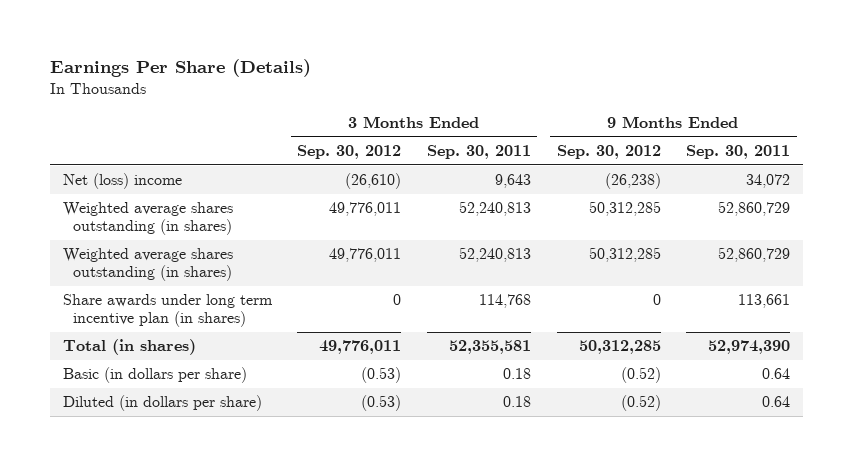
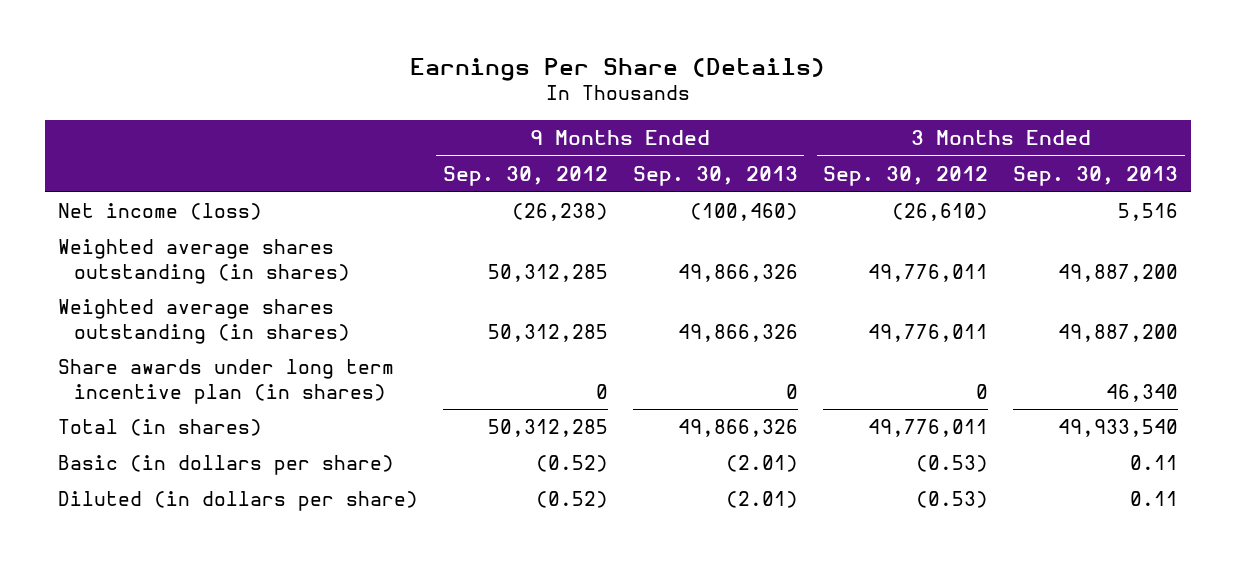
[426,145,531,160] Sep. 30, 2011 -> none
[686,145,791,160] Sep. 30, 2011 -> none
none -> [632,165,798,186] Sep. 30, 2013
none -> [1013,165,1179,186] Sep. 30, 2013
[62,173,182,190] Net (loss) income -> [57,203,262,221] Net income (loss)

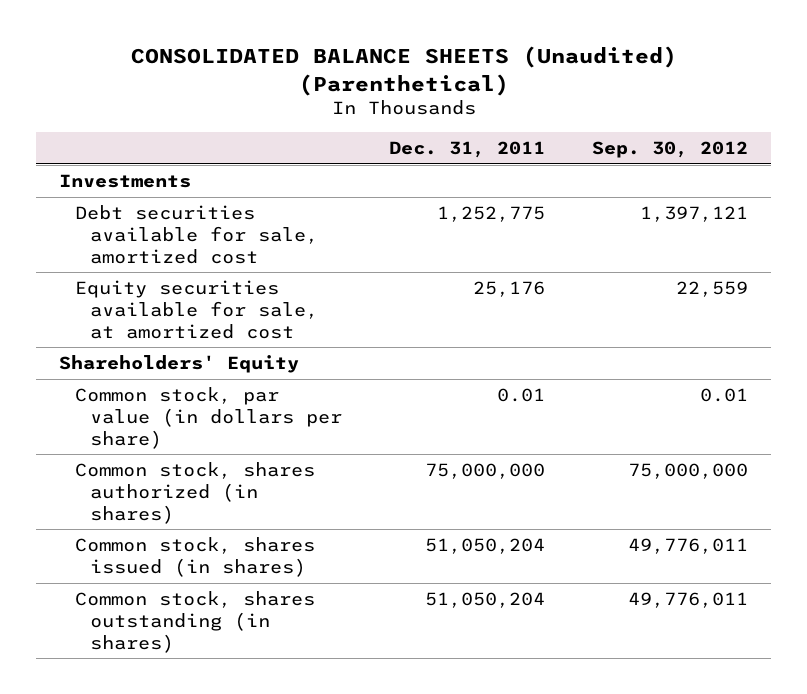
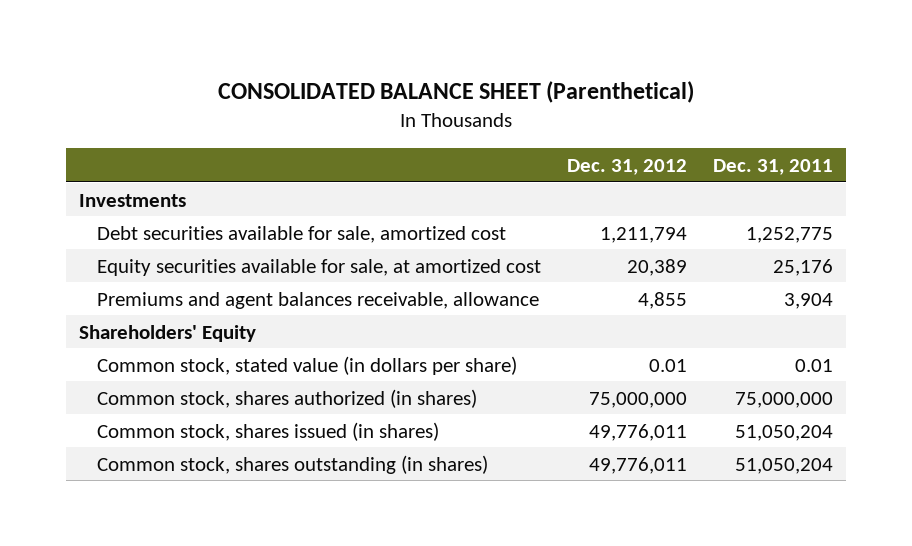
[130,46,677,96] CONSOLIDATED BALANCE SHEETS (Unaudited) (Parenthetical) -> [217,80,694,103] CONSOLIDATED BALANCE SHEET (Parenthetical)
[591,140,748,158] Sep. 30, 2012 -> none
none -> [567,158,688,175] Dec. 31, 2012
none -> [97,291,540,309] Premiums and agent balances receivable, allowance
[74,387,342,449] Common stock, par value (in dollars per share) -> [97,355,518,375] Common stock, stated value (in dollars per share)

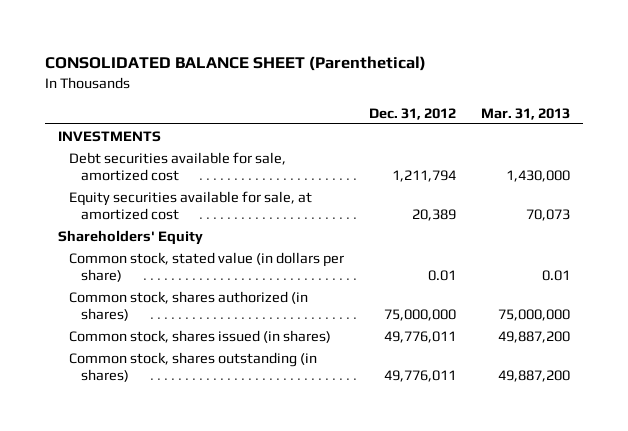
[712,158,833,175] Dec. 31, 2011 -> none
none -> [481,107,571,120] Mar. 31, 2013
[78,193,186,207] Investments -> [57,130,161,142] INVESTMENTS
[97,291,540,309] Premiums and agent balances receivable, allowance -> none

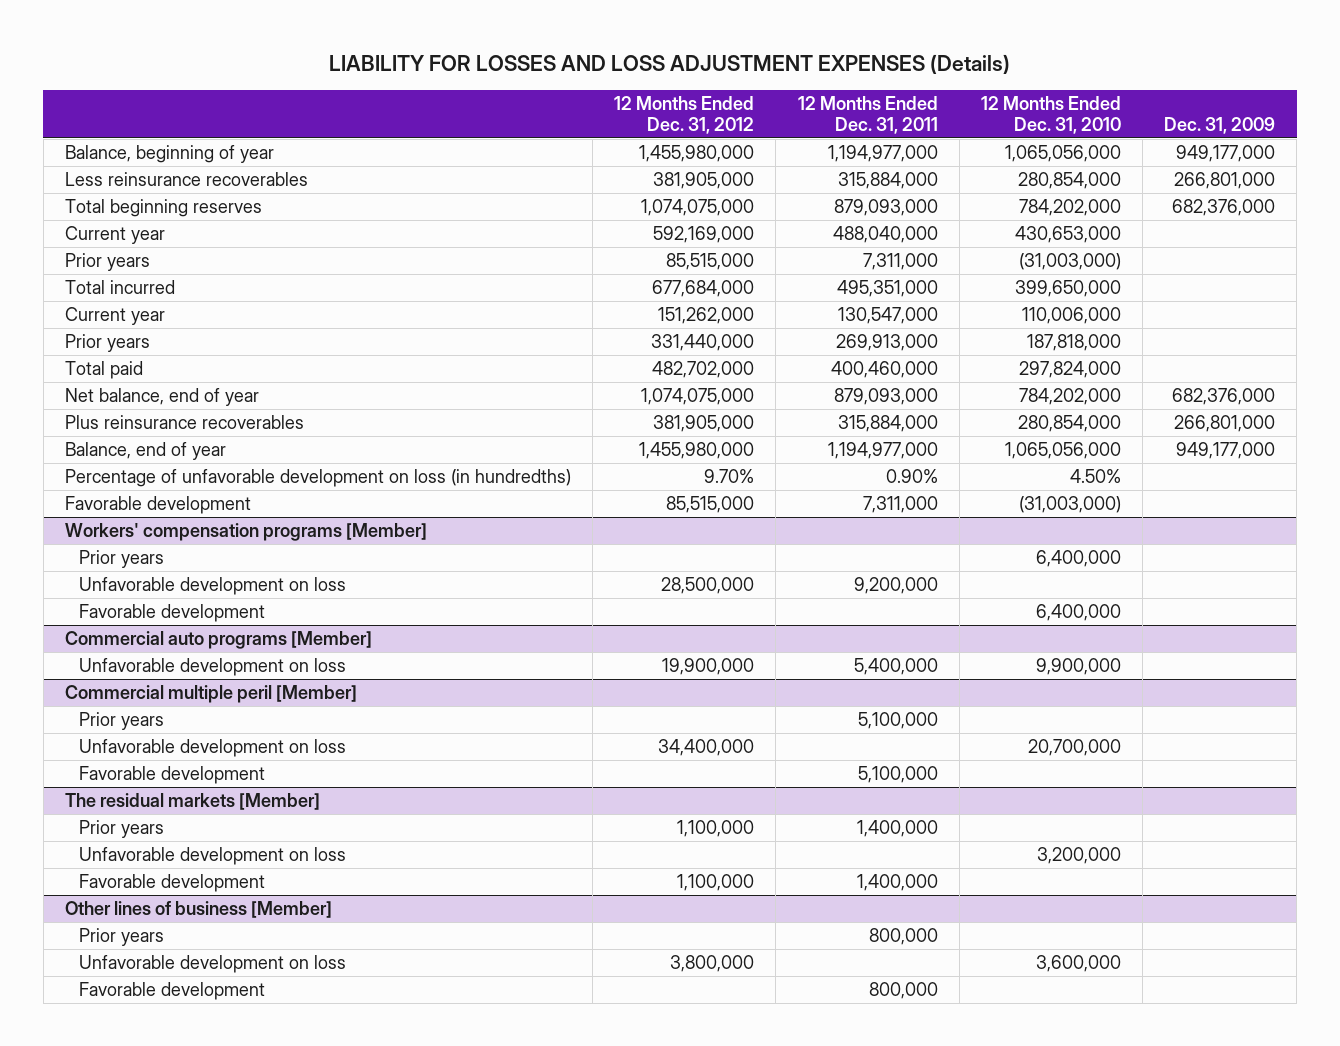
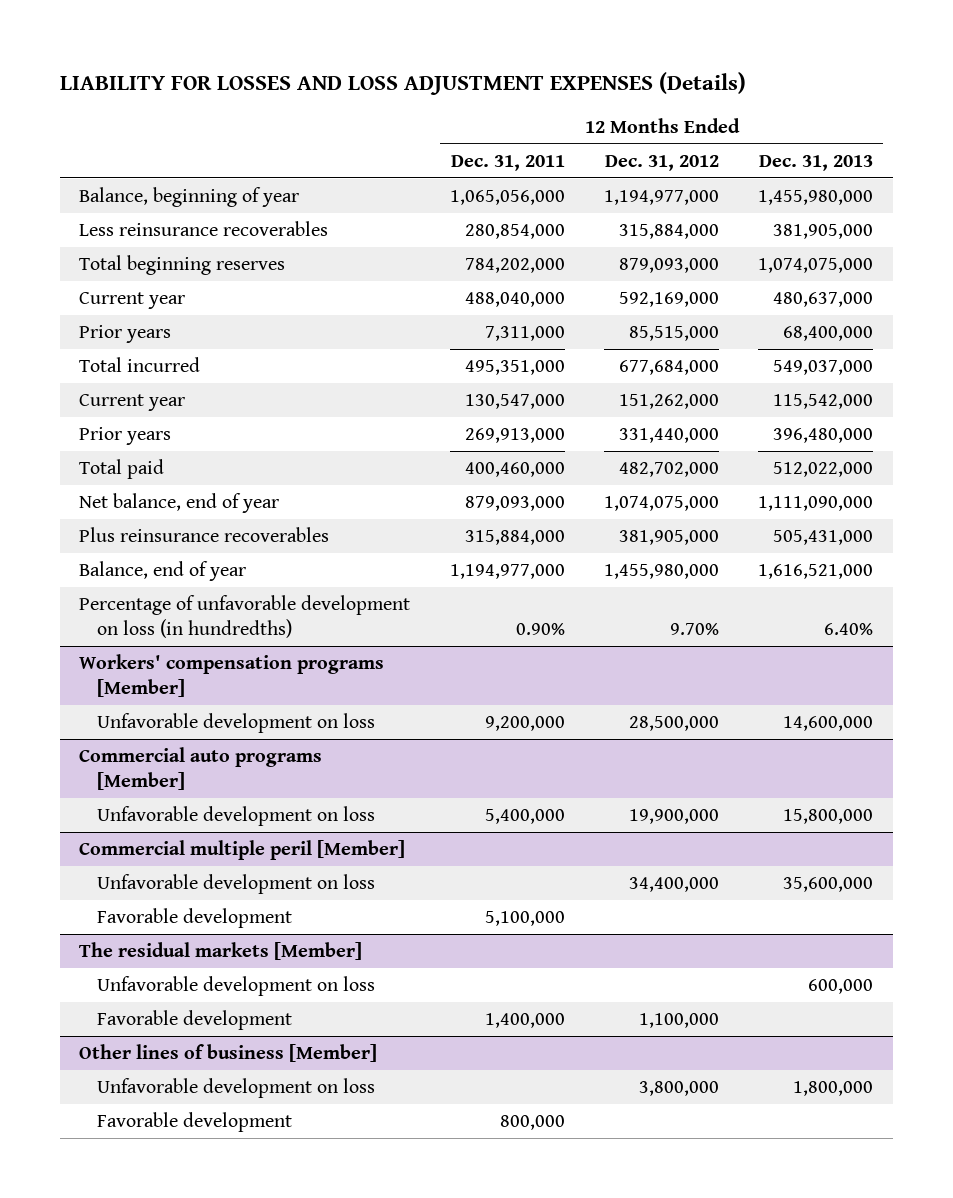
[980,95,1121,134] 12 Months Ended Dec. 31, 2010 -> none
[1164,116,1276,134] Dec. 31, 2009 -> none
none -> [759,155,874,172] Dec. 31, 2013
[639,145,755,163] 1,455,980,000 -> [604,190,720,206] 1,194,977,000
[827,145,938,163] 1,194,977,000 -> [449,190,565,206] 1,065,056,000
[653,172,755,190] 381,905,000 -> [619,224,720,240] 315,884,000
[837,172,938,190] 315,884,000 -> [464,224,565,240] 280,854,000
[641,199,755,217] 1,074,075,000 -> [619,258,720,274] 879,093,000
[833,199,938,217] 879,093,000 -> [464,258,565,274] 784,202,000
[64,496,251,515] Favorable development -> none
[79,550,165,569] Prior years -> none
[79,604,266,623] Favorable development -> none
[79,712,165,731] Prior years -> none
[79,820,165,839] Prior years -> none
[79,928,165,947] Prior years -> none

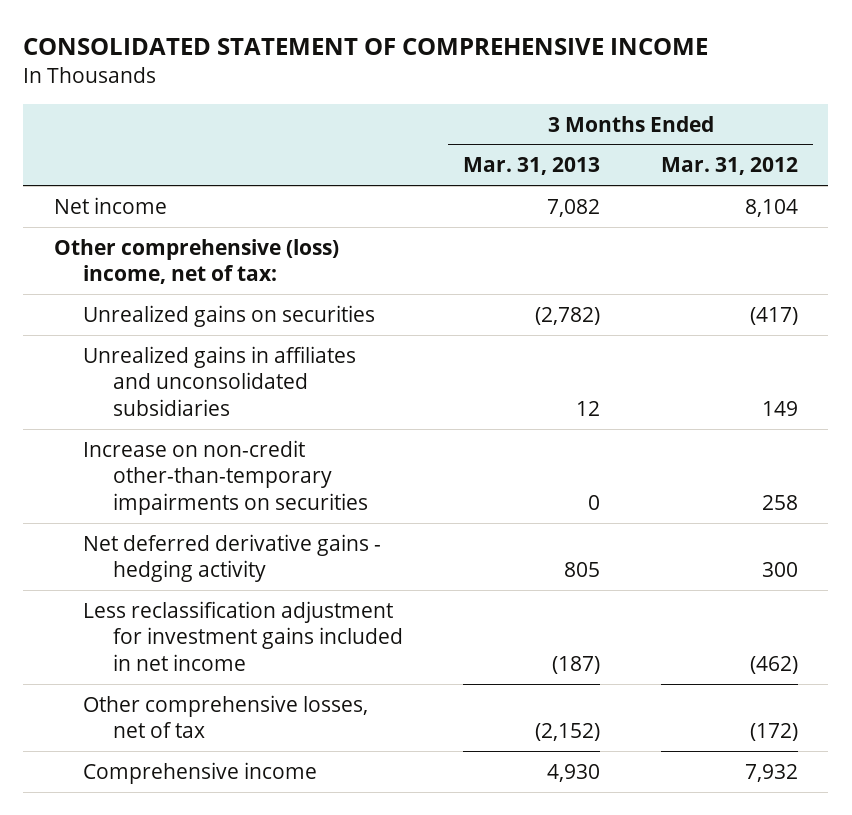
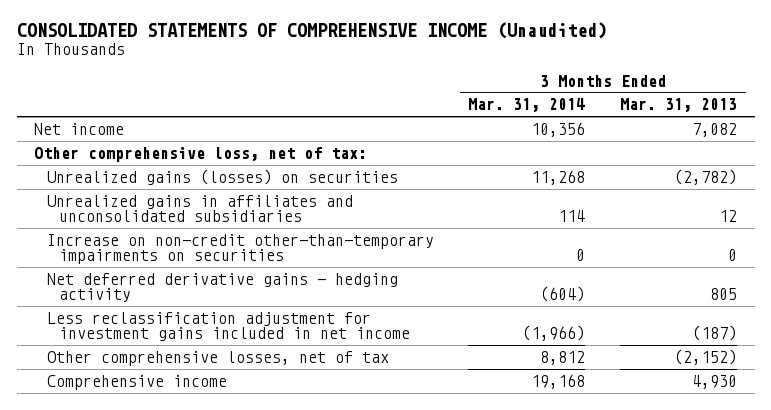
[23,38,709,56] CONSOLIDATED STATEMENT OF COMPREHENSIVE INCOME -> [16,22,607,40] CONSOLIDATED STATEMENTS OF COMPREHENSIVE INCOME (Unaudited)
[661,157,799,176] Mar. 31, 2012 -> none
none -> [468,98,586,113] Mar. 31, 2014
[53,238,339,285] Other comprehensive (loss) income, net of tax: -> [34,147,368,163] Other comprehensive loss, net of tax:
[83,304,376,327] Unrealized gains on securities -> [46,169,398,186] Unrealized gains (losses) on securities

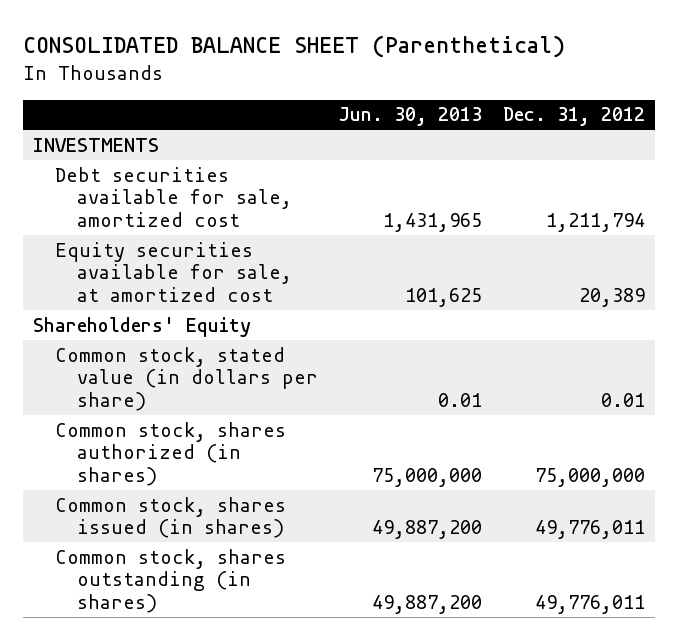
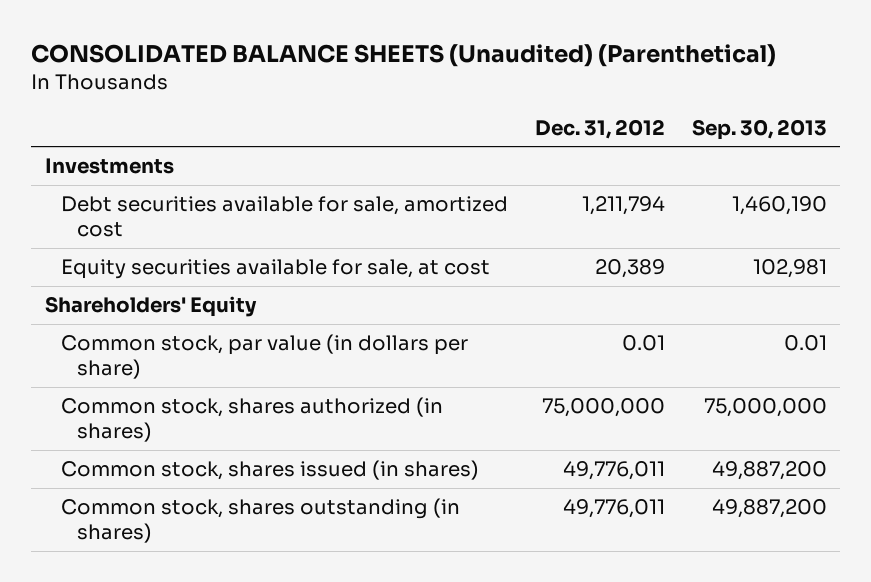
[22,35,565,59] CONSOLIDATED BALANCE SHEET (Parenthetical) -> [31,44,777,68] CONSOLIDATED BALANCE SHEETS (Unaudited) (Parenthetical)
[338,107,483,127] Jun. 30, 2013 -> none
none -> [691,118,827,140] Sep. 30, 2013
[32,137,159,152] INVESTMENTS -> [44,158,174,175] Investments
[54,241,292,303] Equity securities available for sale, at amortized cost -> [60,259,490,280] Equity securities available for sale, at cost
[54,346,318,412] Common stock, stated value (in dollars per share) -> [60,334,468,380] Common stock, par value (in dollars per share)

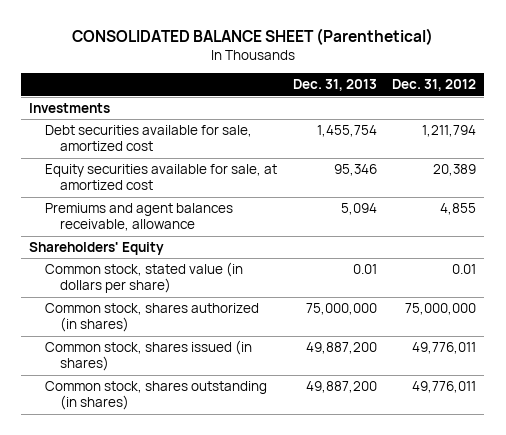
[31,44,777,68] CONSOLIDATED BALANCE SHEETS (Unaudited) (Parenthetical) -> [71,27,433,45] CONSOLIDATED BALANCE SHEET (Parenthetical)
[691,118,827,140] Sep. 30, 2013 -> none
none -> [292,79,377,92] Dec. 31, 2013
[60,259,490,280] Equity securities available for sale, at cost -> [44,164,277,191] Equity securities available for sale, at amortized cost
none -> [44,203,233,232] Premiums and agent balances receivable, allowance
[60,334,468,380] Common stock, par value (in dollars per share) -> [44,262,243,294] Common stock, stated value (in dollars per share)

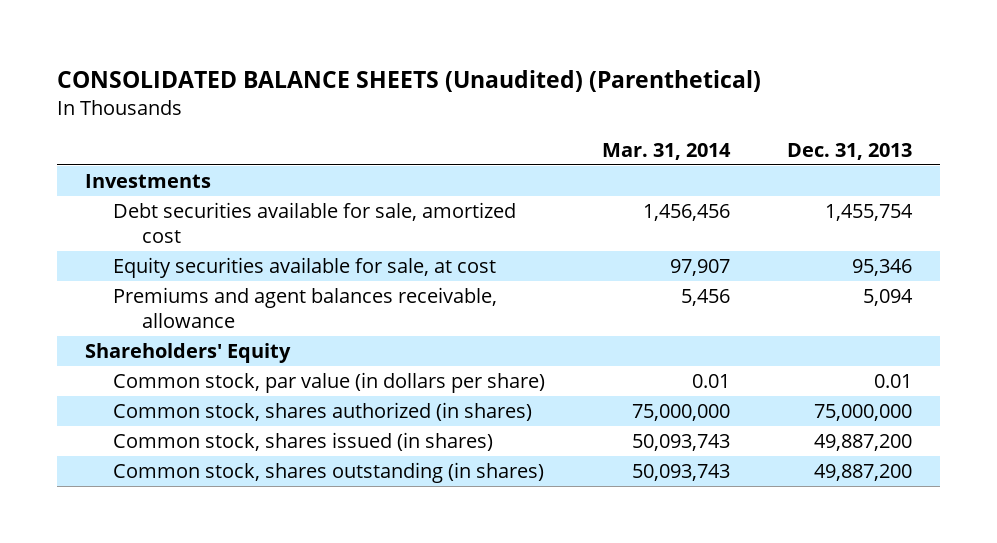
[71,27,433,45] CONSOLIDATED BALANCE SHEET (Parenthetical) -> [57,69,762,92] CONSOLIDATED BALANCE SHEETS (Unaudited) (Parenthetical)
[392,79,477,92] Dec. 31, 2012 -> none
none -> [602,142,732,160] Mar. 31, 2014
[44,164,277,191] Equity securities available for sale, at amortized cost -> [113,257,497,279] Equity securities available for sale, at cost
[44,262,243,294] Common stock, stated value (in dollars per share) -> [113,372,546,394] Common stock, par value (in dollars per share)

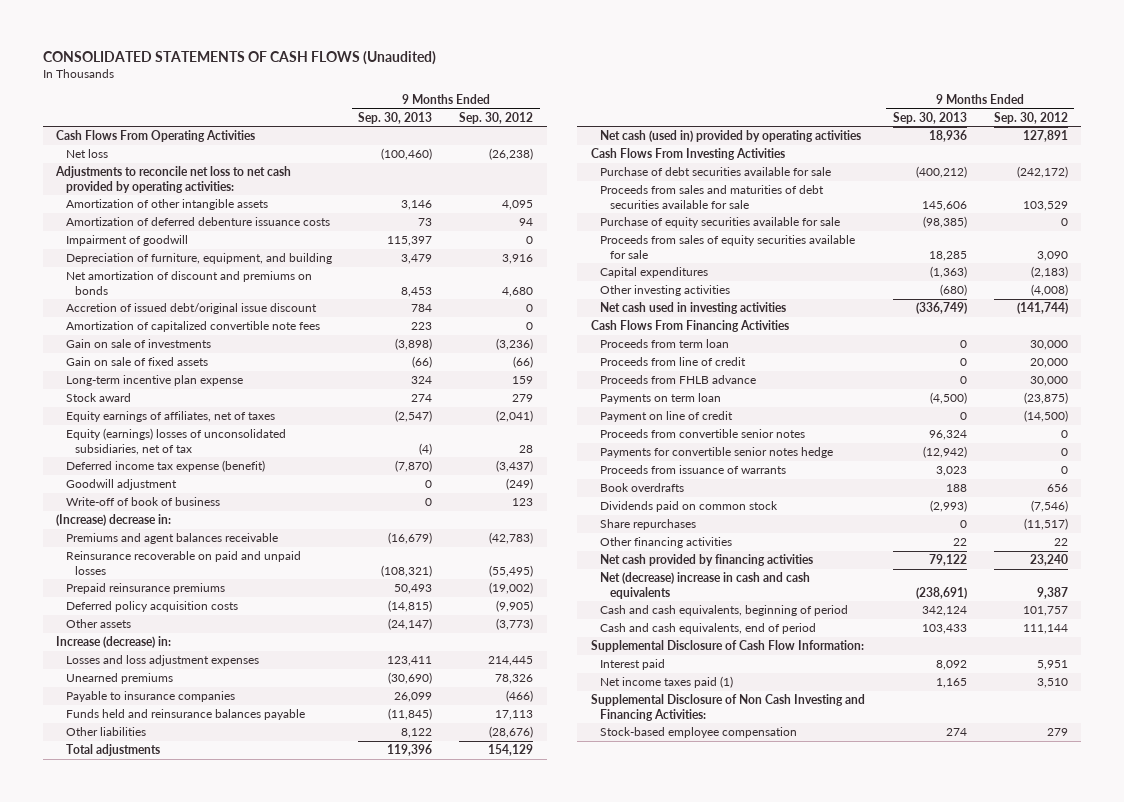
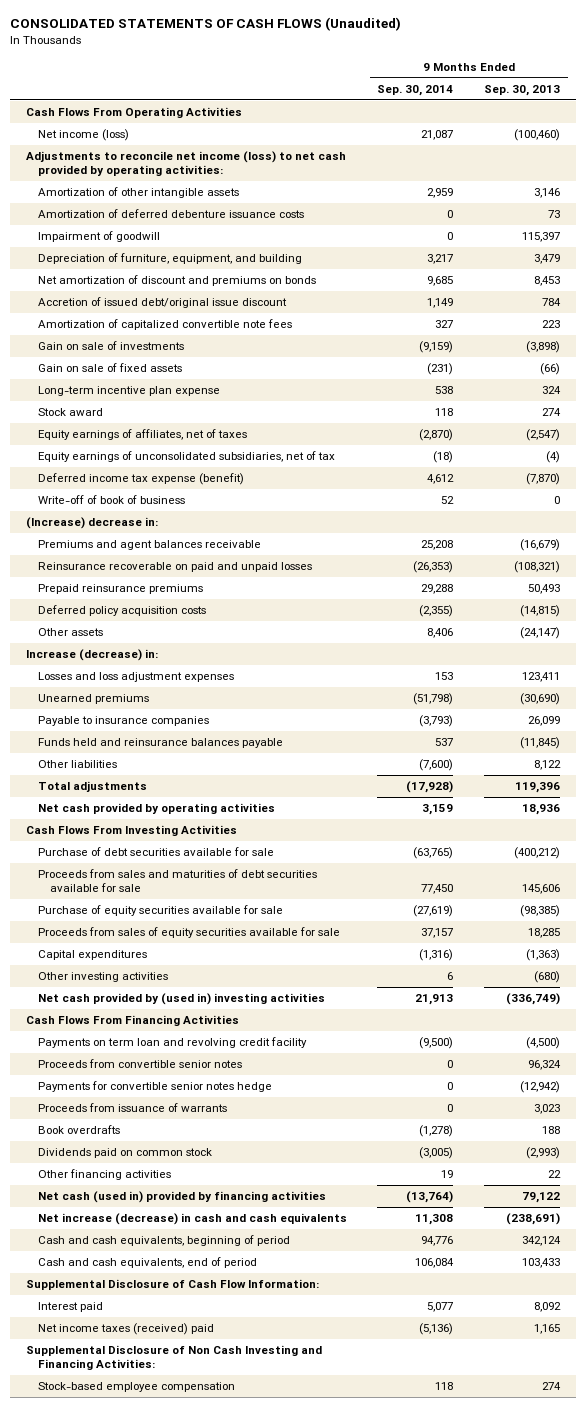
[459,111,534,124] Sep. 30, 2012 -> none
none -> [377,84,454,96] Sep. 30, 2014
[65,149,108,159] Net loss -> [37,129,129,142] Net income (loss)
[54,166,291,193] Adjustments to reconcile net loss to net cash provided by operating activities: -> [25,151,346,176] Adjustments to reconcile net income (loss) to net cash provided by operating activities:
[65,428,286,455] Equity (earnings) losses of unconsolidated subsidiaries, net of tax -> [37,451,335,463] Equity earnings of unconsolidated subsidiaries, net of tax
[65,479,177,491] Goodwill adjustment -> none
[600,130,862,143] Net cash (used in) provided by operating activities -> [37,803,275,815] Net cash provided by operating activities
[600,302,787,315] Net cash used in investing activities -> [37,993,325,1006] Net cash provided by (used in) investing activities
[600,339,730,349] Proceeds from term loan -> none
[600,357,747,367] Proceeds from line of credit -> none
[600,375,757,385] Proceeds from FHLB advance -> none
[600,411,734,423] Payment on line of credit -> none
[600,393,722,405] Payments on term loan -> [37,1037,307,1049] Payments on term loan and revolving credit facility
[600,519,697,531] Share repurchases -> none
[600,554,814,567] Net cash provided by financing activities -> [37,1191,326,1204] Net cash (used in) provided by financing activities
[600,572,811,599] Net (decrease) increase in cash and cash equivalents -> [37,1213,347,1226] Net increase (decrease) in cash and cash equivalents
[600,676,734,689] Net income taxes paid (1) -> [37,1323,214,1336] Net income taxes (received) paid

